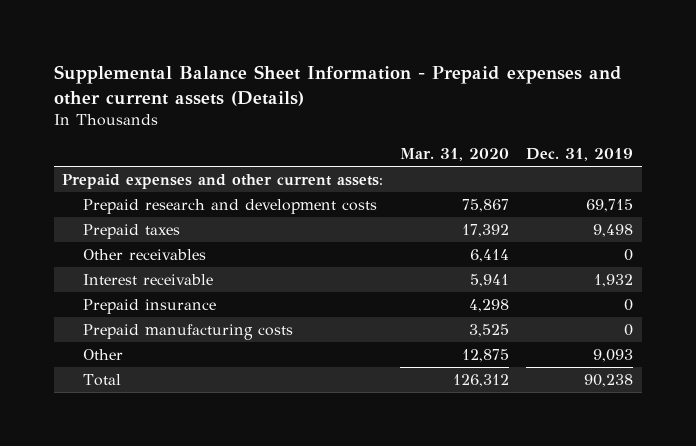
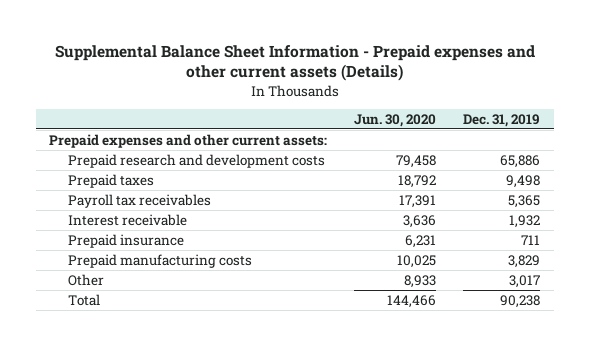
[400,148,510,162] Mar. 31, 2020 -> none
none -> [354,113,437,127] Jun. 30, 2020
[586,199,634,213] 69,715 -> [500,154,541,168] 65,886
[82,249,206,261] Other receivables -> none
none -> [67,193,211,208] Payroll tax receivables
[624,299,634,312] 0 -> [521,234,541,245] 711
[624,324,634,337] 0 -> [508,254,541,268] 3,829
[593,349,634,363] 9,093 -> [509,274,541,288] 3,017

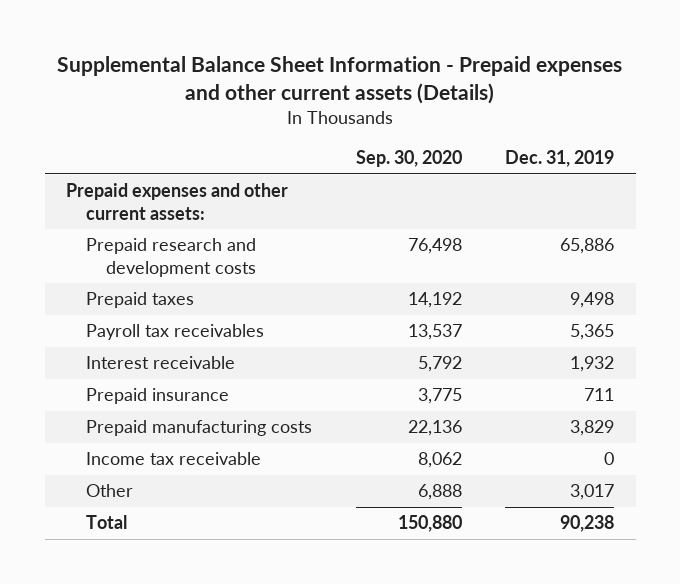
[354,113,437,127] Jun. 30, 2020 -> none
none -> [355,150,462,168] Sep. 30, 2020
none -> [86,452,262,466] Income tax receivable

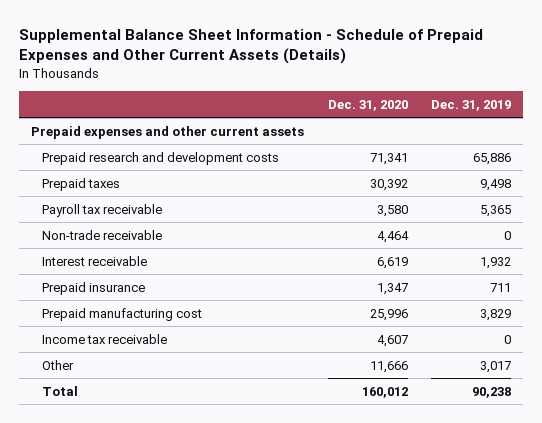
[57,56,623,105] Supplemental Balance Sheet Information - Prepaid expenses and other current assets (Details) -> [19,28,484,65] Supplemental Balance Sheet Information - Schedule of Prepaid Expenses and Other Current Assets (Details)
[355,150,462,168] Sep. 30, 2020 -> none
none -> [327,99,408,111] Dec. 31, 2020
[66,183,289,221] Prepaid expenses and other current assets: -> [30,125,304,139] Prepaid expenses and other current assets
[86,324,265,341] Payroll tax receivables -> [42,203,163,217] Payroll tax receivable
none -> [42,229,163,240] Non-trade receivable
[86,420,313,437] Prepaid manufacturing costs -> [42,307,203,321] Prepaid manufacturing cost

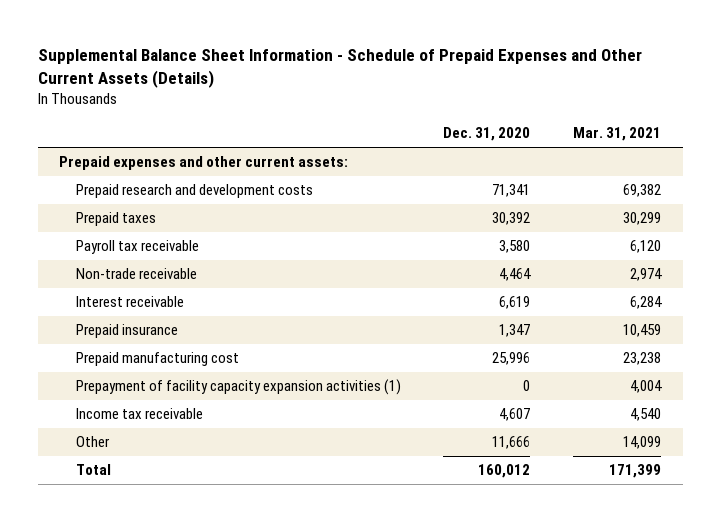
[431,99,512,111] Dec. 31, 2019 -> none
none -> [573,127,662,142] Mar. 31, 2021
[30,125,304,139] Prepaid expenses and other current assets -> [59,156,349,171] Prepaid expenses and other current assets:
none -> [75,379,401,396] Prepayment of facility capacity expansion activities (1)

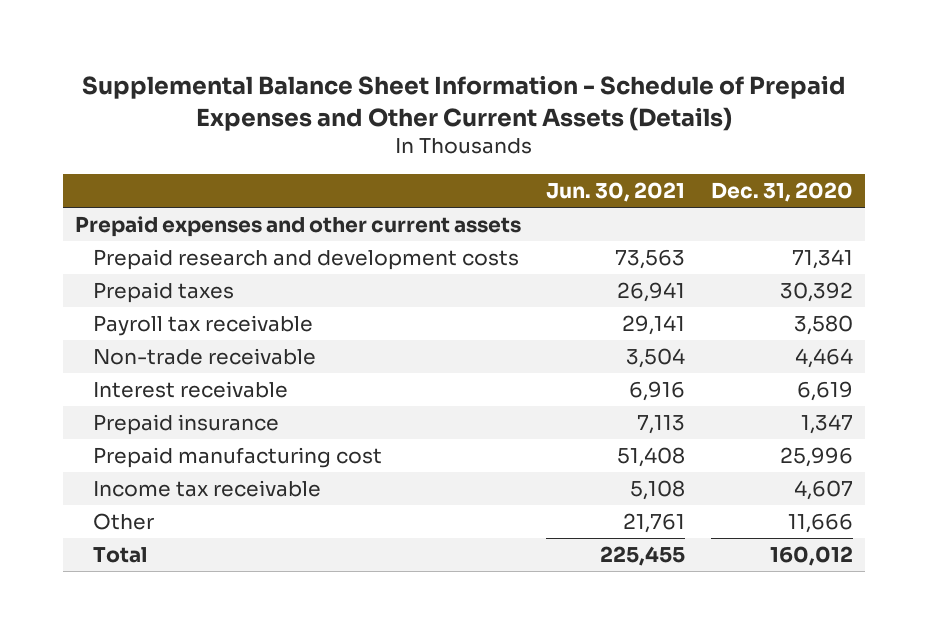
[573,127,662,142] Mar. 31, 2021 -> none
none -> [546,181,686,202] Jun. 30, 2021
[59,156,349,171] Prepaid expenses and other current assets: -> [75,216,522,238] Prepaid expenses and other current assets
[75,379,401,396] Prepayment of facility capacity expansion activities (1) -> none

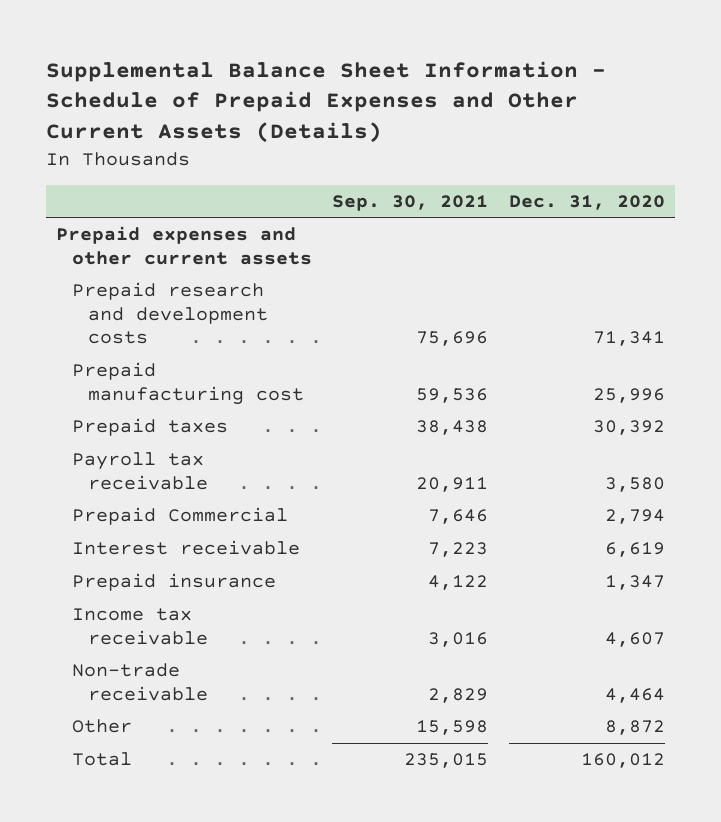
[546,181,686,202] Jun. 30, 2021 -> none
none -> [332,194,489,211] Sep. 30, 2021
[93,447,383,469] Prepaid manufacturing cost -> [71,362,304,405] Prepaid manufacturing cost
none -> [71,507,288,526] Prepaid Commercial
[93,348,317,366] Non-trade receivable -> [71,663,208,701] Non-trade receivable
[787,513,853,534] 11,666 -> [604,720,665,736] 8,872

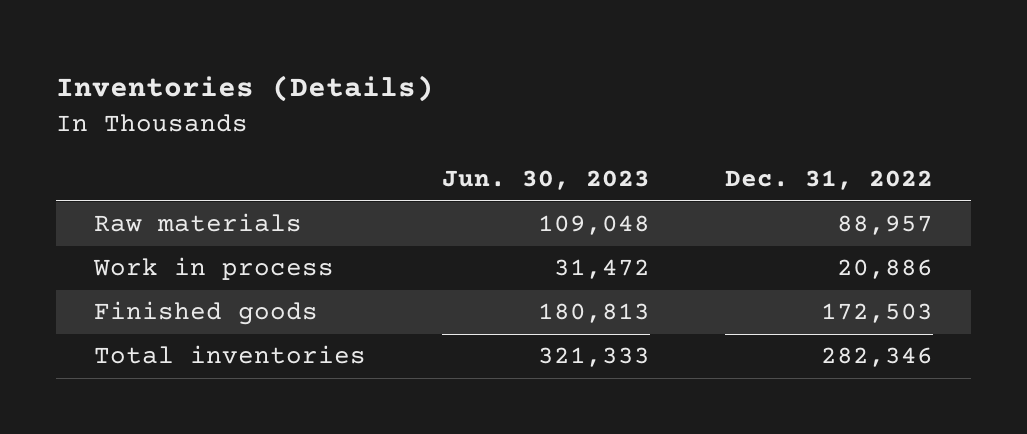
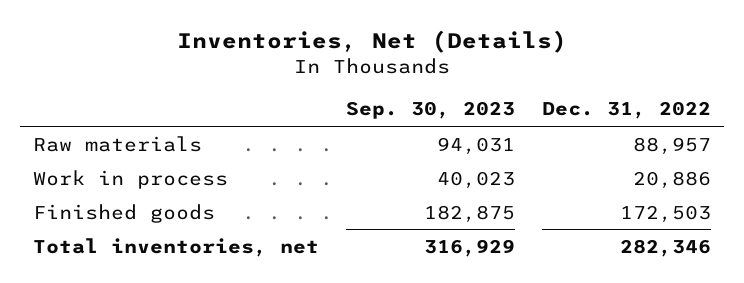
[56,75,435,103] Inventories (Details) -> [176,30,567,54] Inventories, Net (Details)
[441,170,650,191] Jun. 30, 2023 -> none
none -> [345,101,515,120] Sep. 30, 2023
[93,345,366,365] Total inventories -> [33,237,320,257] Total inventories, net

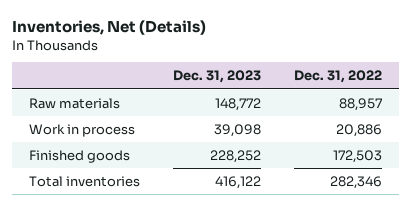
[345,101,515,120] Sep. 30, 2023 -> none
none -> [172,70,261,84] Dec. 31, 2023
[33,237,320,257] Total inventories, net -> [28,175,140,187] Total inventories

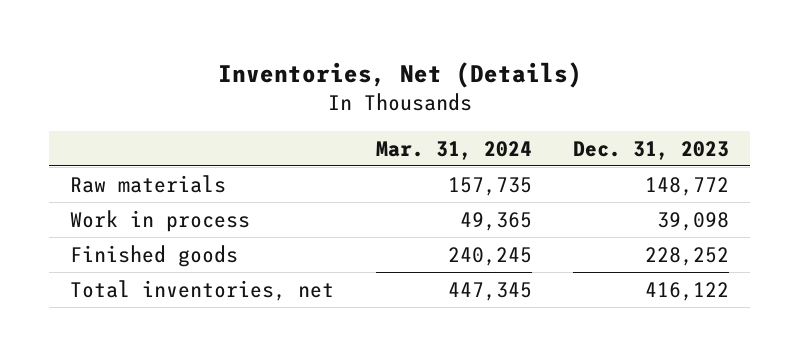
[294,70,383,84] Dec. 31, 2022 -> none
none -> [375,140,532,160] Mar. 31, 2024
[28,175,140,187] Total inventories -> [70,279,335,301] Total inventories, net

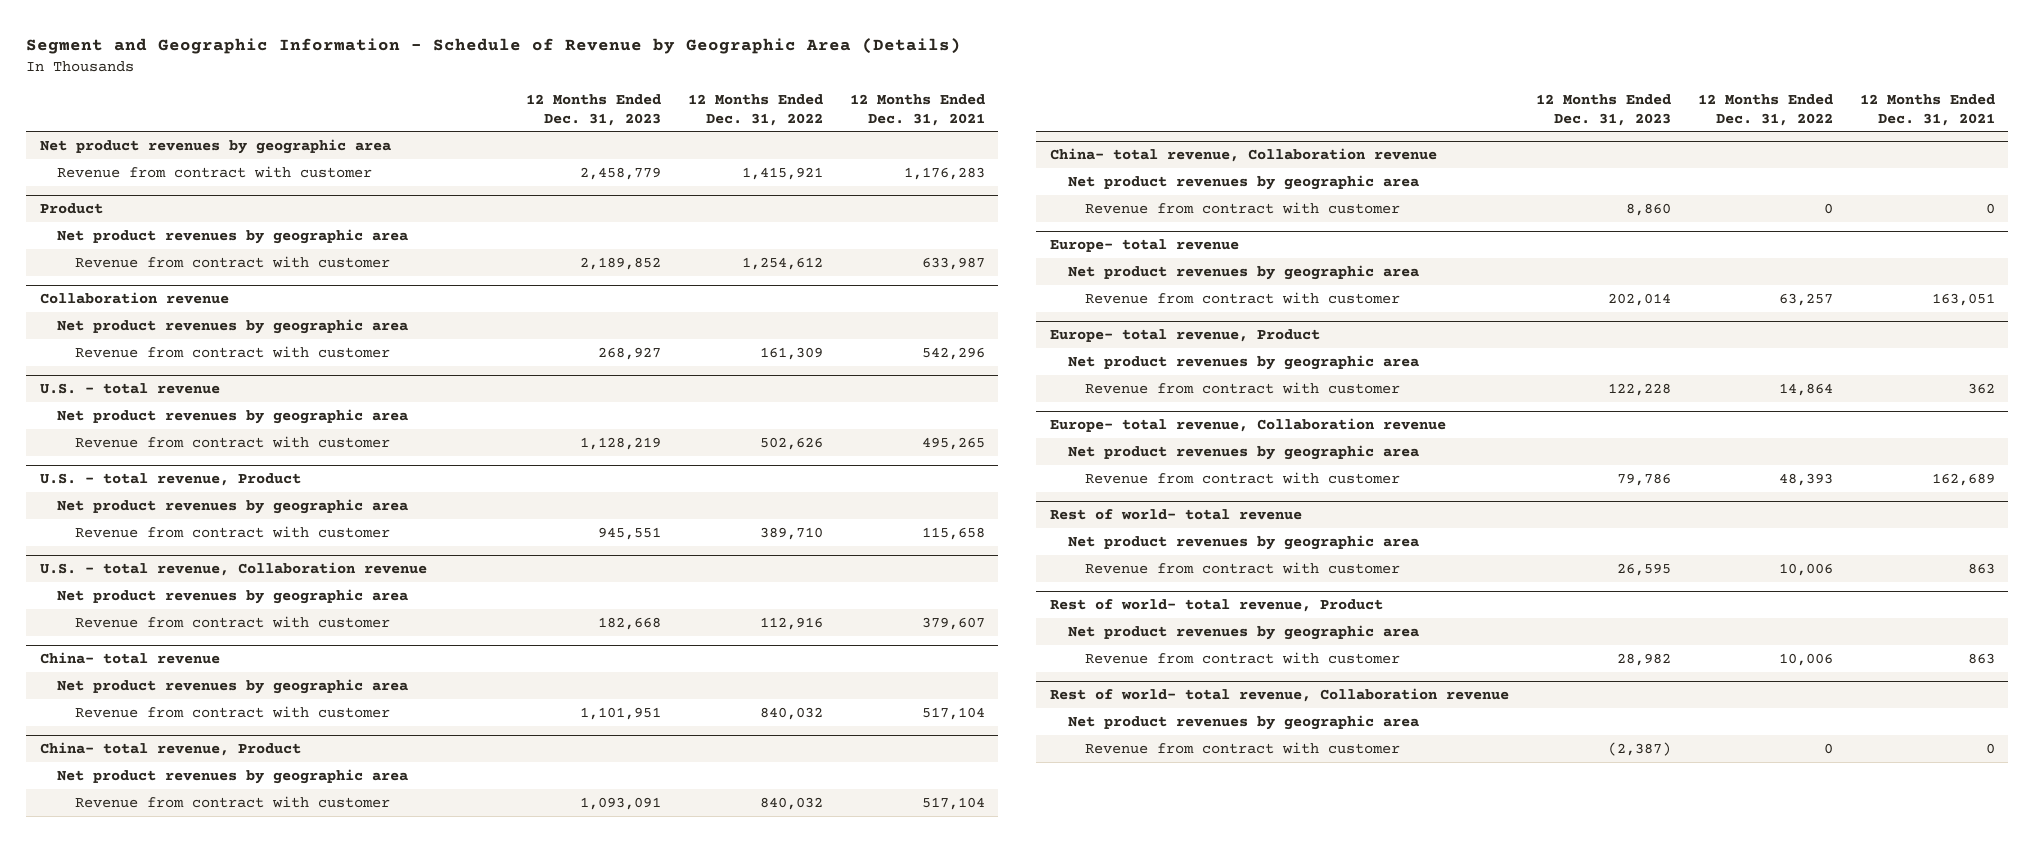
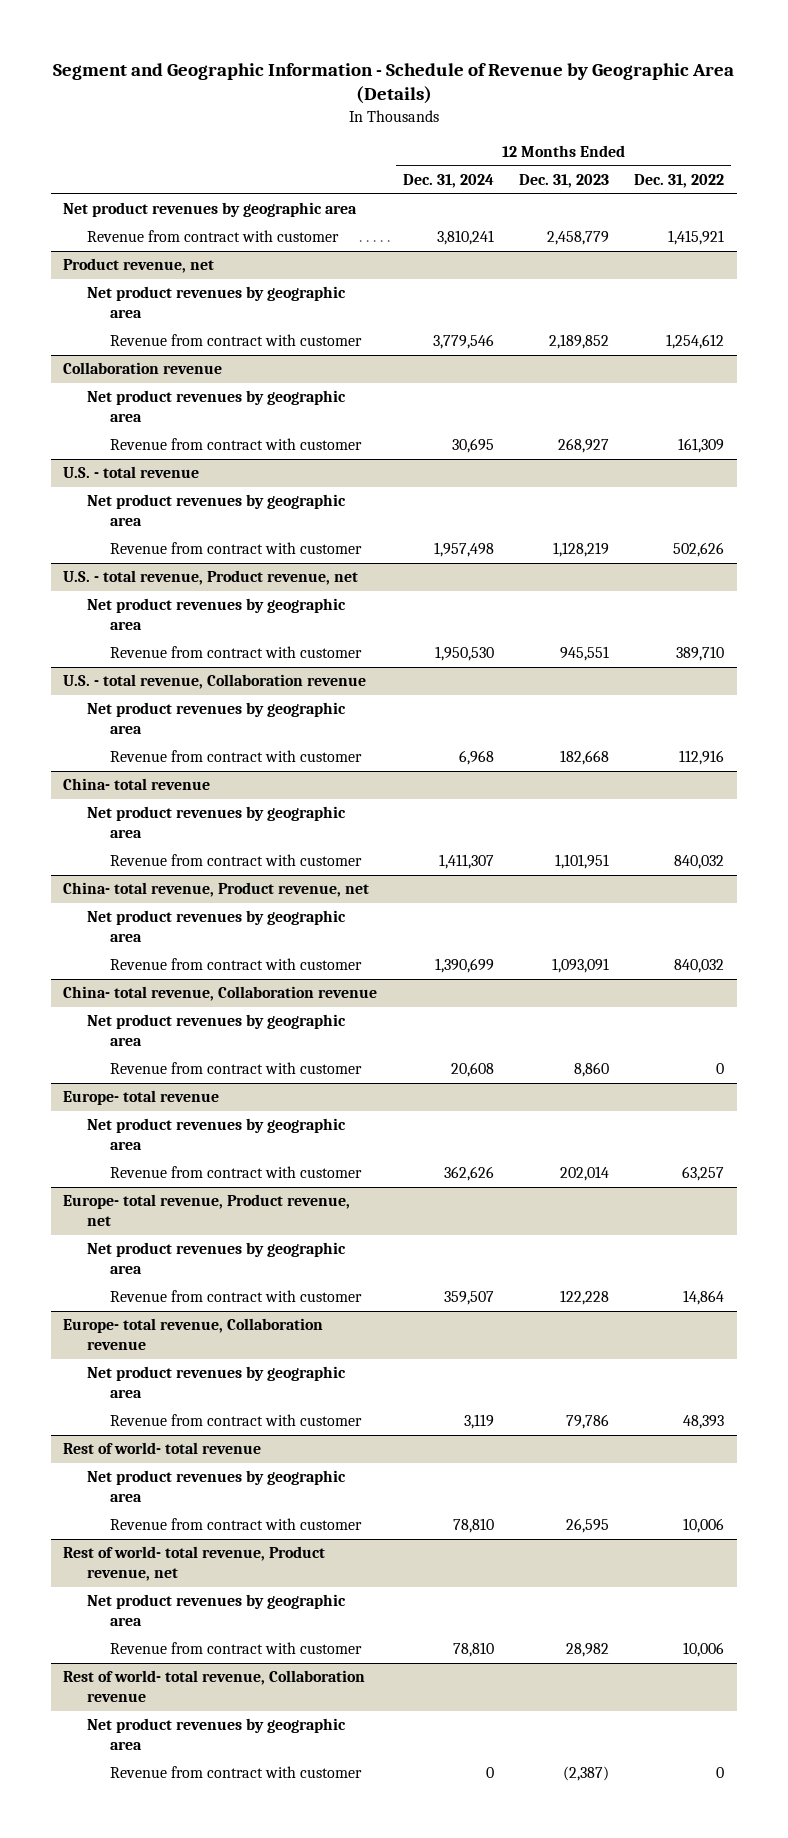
[849,93,985,126] 12 Months Ended Dec. 31, 2021 -> none
none -> [402,173,494,188] Dec. 31, 2024
[39,203,103,215] Product -> [63,258,215,274] Product revenue, net
[39,473,301,487] U.S. - total revenue, Product -> [63,570,359,586] U.S. - total revenue, Product revenue, net
[39,742,301,757] China- total revenue, Product -> [63,882,370,898] China- total revenue, Product revenue, net
[1049,329,1320,343] Europe- total revenue, Product -> [63,1194,351,1227] Europe- total revenue, Product revenue, net
[1049,599,1383,613] Rest of world- total revenue, Product -> [63,1546,326,1582] Rest of world- total revenue, Product revenue, net

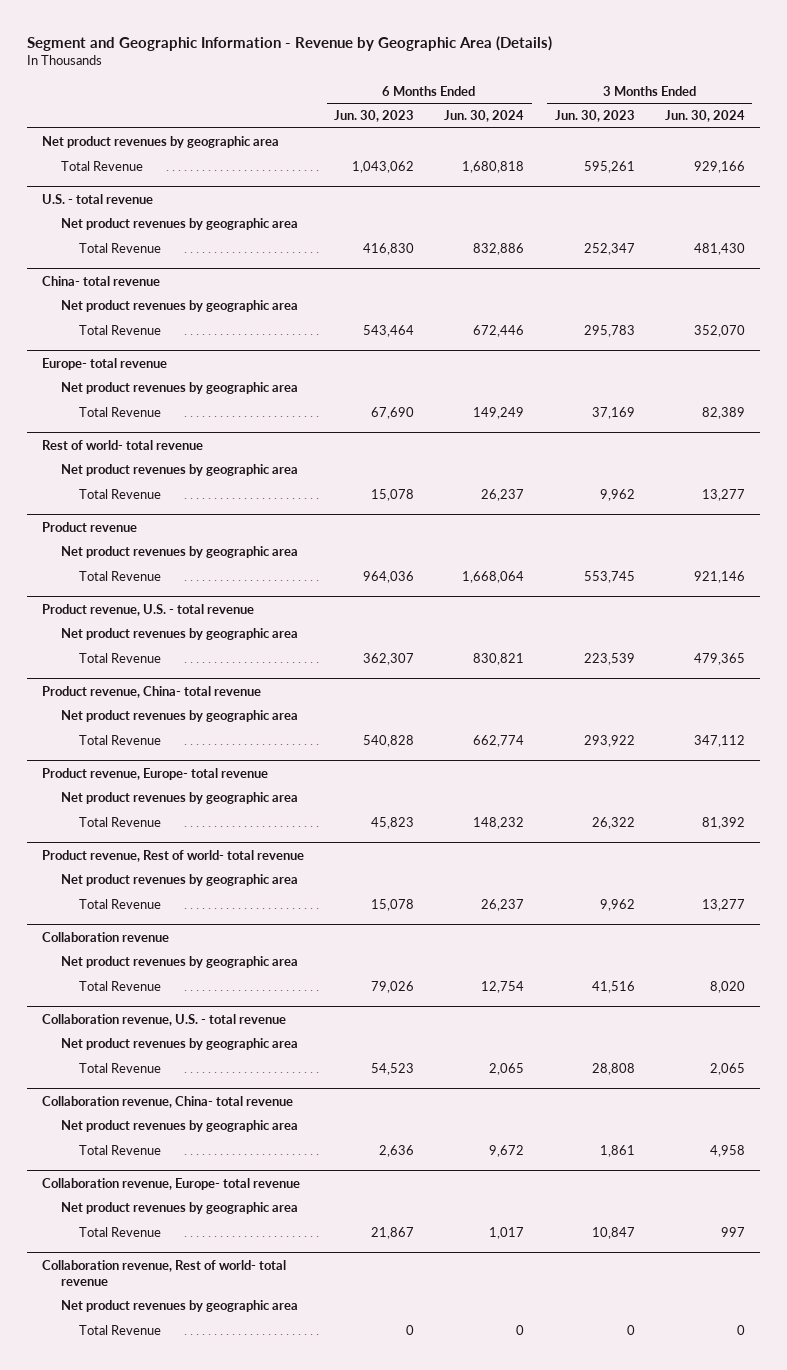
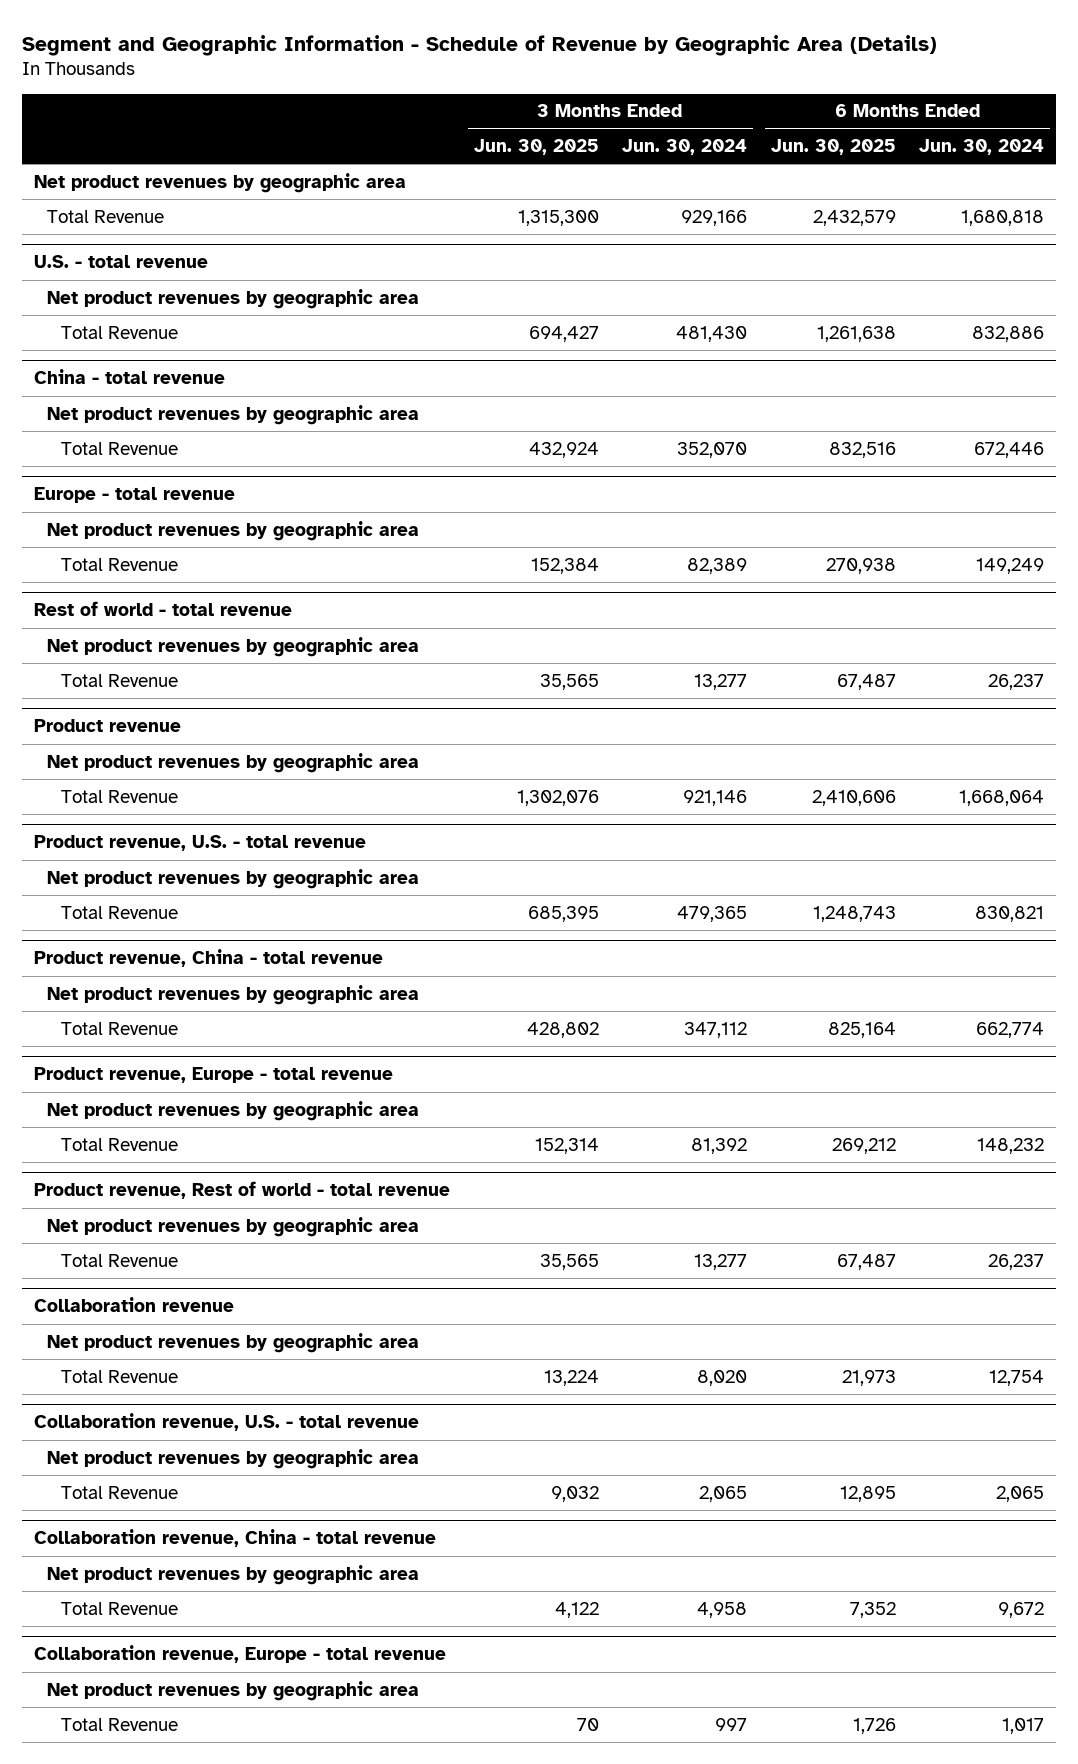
[27,35,553,51] Segment and Geographic Information - Revenue by Geographic Area (Details) -> [22,34,938,56] Segment and Geographic Information - Schedule of Revenue by Geographic Area (Details)
[334,110,415,123] Jun. 30, 2023 -> none
[554,110,635,123] Jun. 30, 2023 -> none
none -> [473,138,599,155] Jun. 30, 2025
none -> [770,138,896,155] Jun. 30, 2025
[42,275,161,286] China- total revenue -> [33,369,225,385] China - total revenue
[42,357,168,370] Europe- total revenue -> [33,487,235,504] Europe - total revenue
[42,439,204,450] Rest of world- total revenue -> [33,601,292,617] Rest of world - total revenue
[42,685,262,698] Product revenue, China- total revenue -> [33,949,383,968] Product revenue, China - total revenue
[42,767,269,780] Product revenue, Europe- total revenue -> [33,1067,393,1084] Product revenue, Europe - total revenue
[42,849,305,862] Product revenue, Rest of world- total revenue -> [33,1181,450,1200] Product revenue, Rest of world - total revenue
[42,1095,294,1108] Collaboration revenue, China- total revenue -> [33,1529,436,1548] Collaboration revenue, China - total revenue
[42,1177,301,1190] Collaboration revenue, Europe- total revenue -> [33,1645,446,1664] Collaboration revenue, Europe - total revenue
[42,1259,287,1286] Collaboration revenue, Rest of world- total revenue -> none
[60,1300,298,1313] Net product revenues by geographic area -> none
[79,1325,162,1336] Total Revenue -> none

